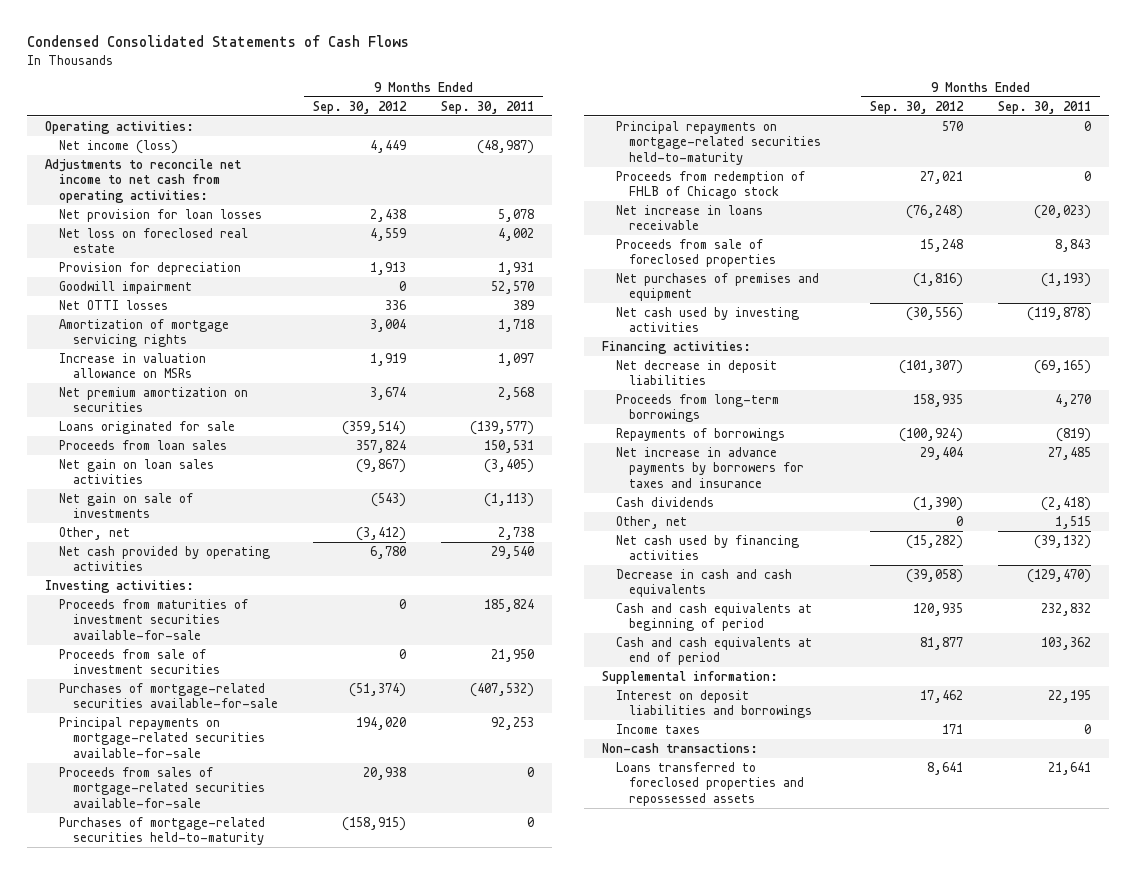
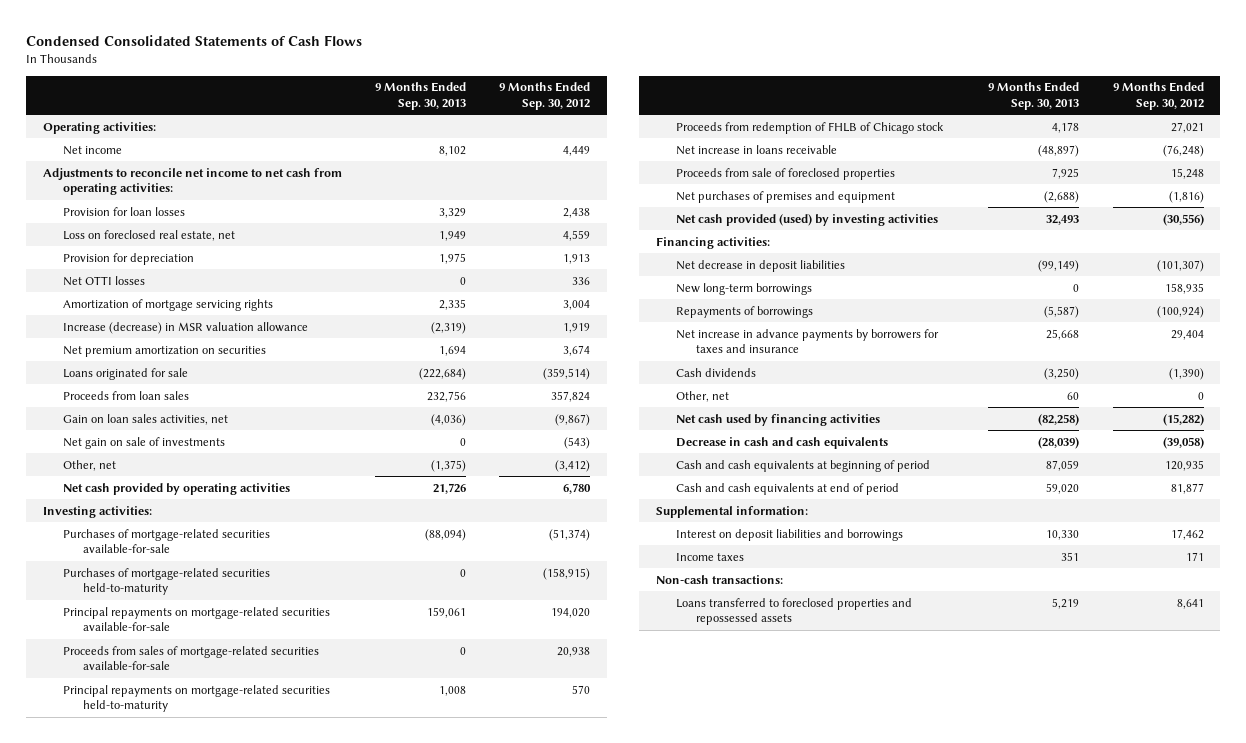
[441,100,535,114] Sep. 30, 2011 -> none
none -> [375,82,467,110] 9 Months Ended Sep. 30, 2013
[58,139,178,154] Net income (loss) -> [62,145,122,155] Net income
[58,208,262,222] Net provision for loan losses -> [62,206,185,216] Provision for loan losses
[58,227,248,254] Net loss on foreclosed real estate -> [62,229,235,241] Loss on foreclosed real estate, net
[58,280,192,294] Goodwill impairment -> none
[58,352,206,379] Increase in valuation allowance on MSRs -> [62,321,308,334] Increase (decrease) in MSR valuation allowance
[58,458,214,485] Net gain on loan sales activities -> [62,413,228,425] Gain on loan sales activities, net
[58,598,248,640] Proceeds from maturities of investment securities available-for-sale -> none
[58,648,220,675] Proceeds from sale of investment securities -> none
[58,816,265,846] Purchases of mortgage-related securities held-to-maturity -> [62,567,270,596] Purchases of mortgage-related securities held-to-maturity
[615,306,799,333] Net cash used by investing activities -> [675,213,938,226] Net cash provided (used) by investing activities
[615,393,779,423] Proceeds from long-term borrowings -> [675,282,812,295] New long-term borrowings

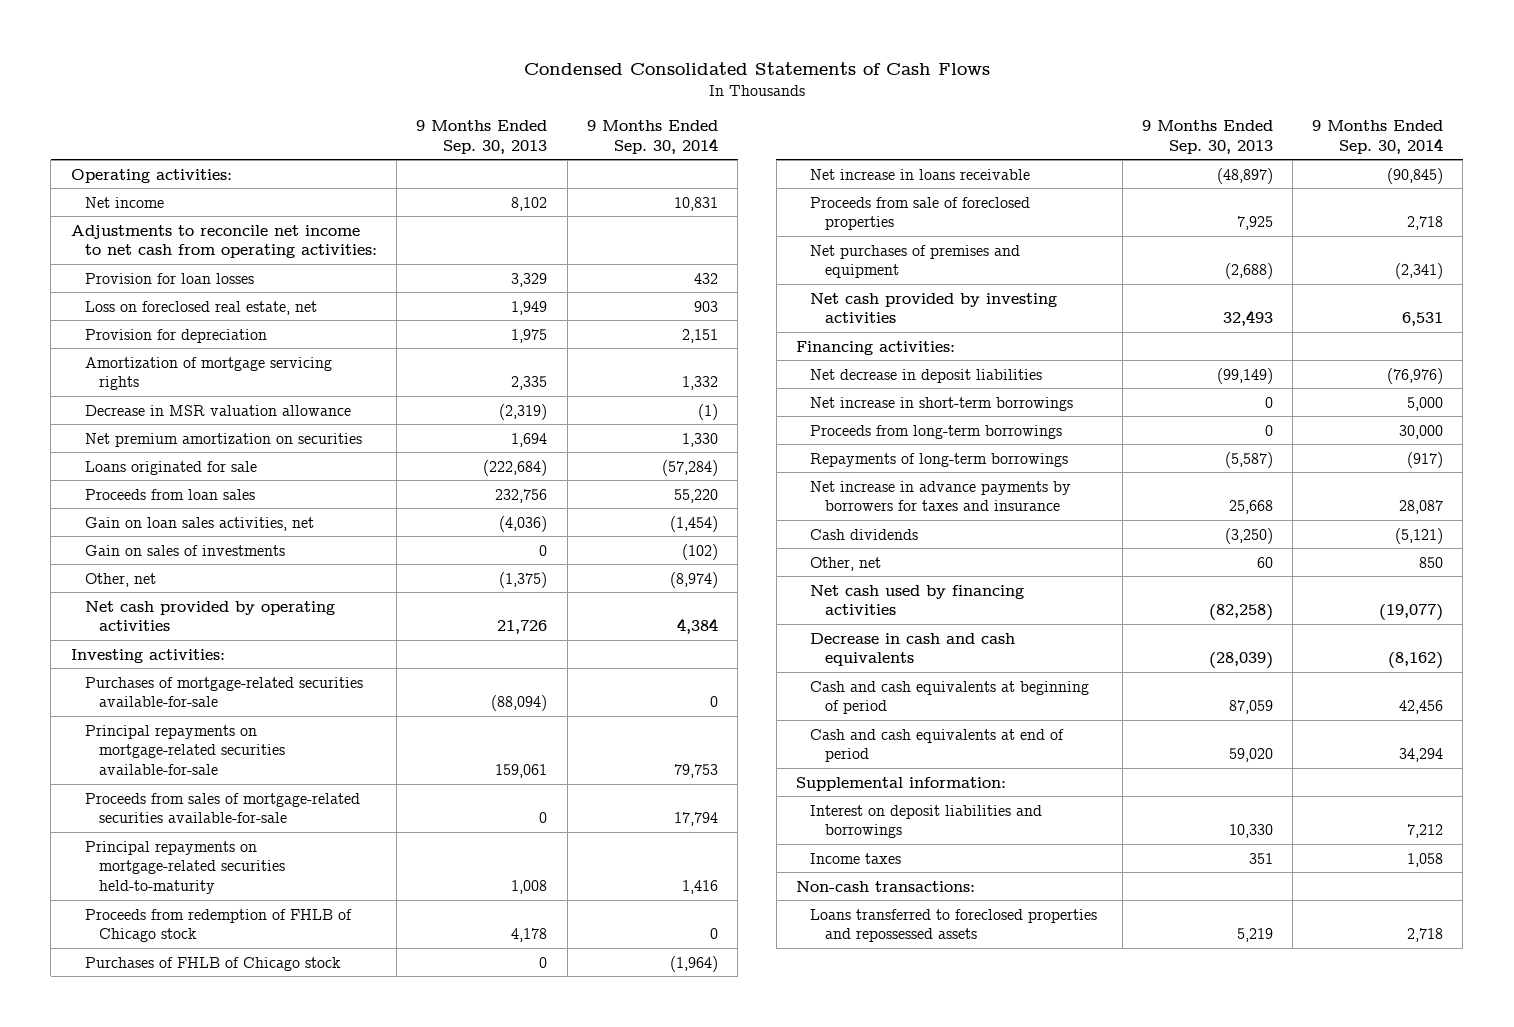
[499,82,591,110] 9 Months Ended Sep. 30, 2012 -> none
none -> [586,119,718,154] 9 Months Ended Sep. 30, 2014
[62,275,145,286] Net OTTI losses -> none
[62,321,308,334] Increase (decrease) in MSR valuation allowance -> [84,404,351,416] Decrease in MSR valuation allowance
[62,436,225,449] Net gain on sale of investments -> [84,544,285,556] Gain on sales of investments
[62,567,270,596] Purchases of mortgage-related securities held-to-maturity -> none
none -> [84,956,341,971] Purchases of FHLB of Chicago stock
[675,213,938,226] Net cash provided (used) by investing activities -> [810,292,1058,324] Net cash provided by investing activities
none -> [810,396,1074,411] Net increase in short-term borrowings
[675,282,812,295] New long-term borrowings -> [810,424,1063,439] Proceeds from long-term borrowings
[675,305,813,318] Repayments of borrowings -> [810,452,1069,467] Repayments of long-term borrowings

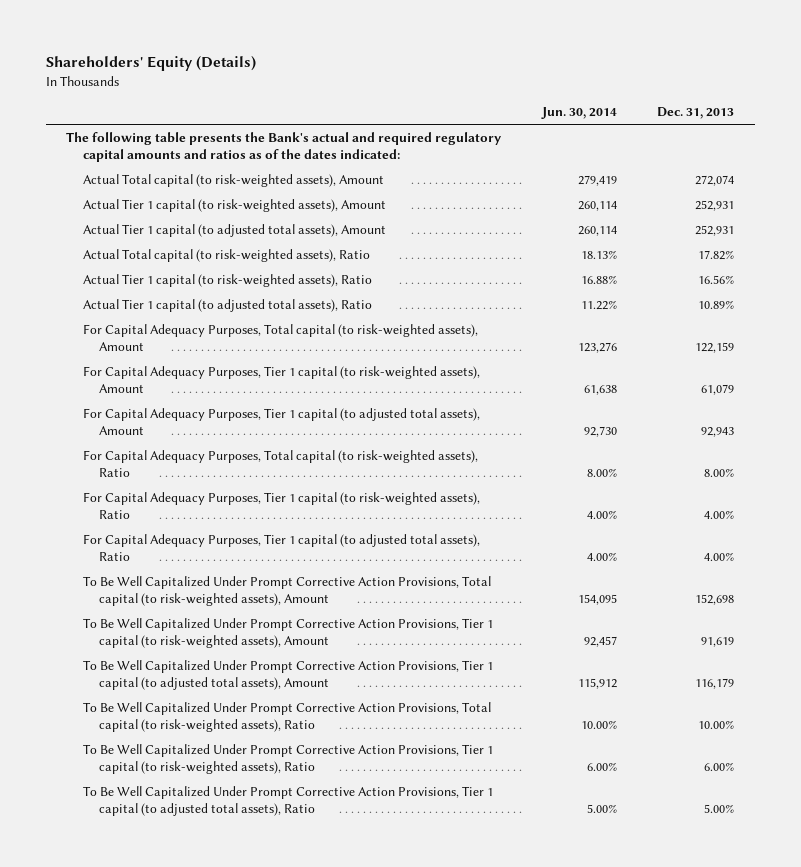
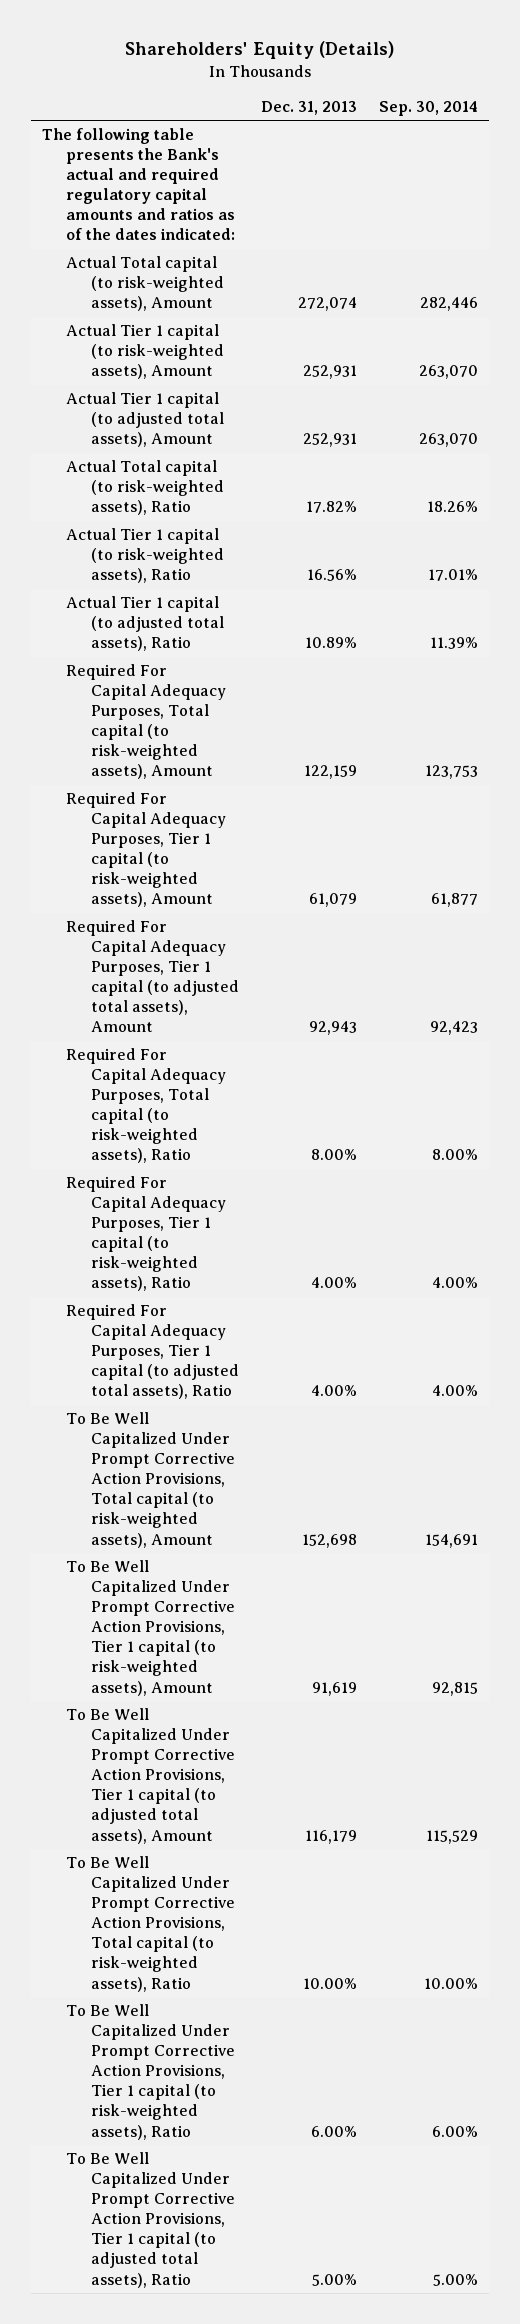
[540,107,617,120] Jun. 30, 2014 -> none
none -> [378,100,478,116] Sep. 30, 2014
[82,323,478,352] For Capital Adequacy Purposes, Total capital (to risk-weighted assets), Amount -> [66,664,227,780] Required For Capital Adequacy Purposes, Total capital (to risk-weighted assets), Amount
[82,365,480,394] For Capital Adequacy Purposes, Tier 1 capital (to risk-weighted assets), Amount -> [66,792,227,908] Required For Capital Adequacy Purposes, Tier 1 capital (to risk-weighted assets), Amount
[82,407,480,436] For Capital Adequacy Purposes, Tier 1 capital (to adjusted total assets), Amount -> [66,920,240,1033] Required For Capital Adequacy Purposes, Tier 1 capital (to adjusted total assets), Amount
[82,449,478,478] For Capital Adequacy Purposes, Total capital (to risk-weighted assets), Ratio -> [66,1048,227,1164] Required For Capital Adequacy Purposes, Total capital (to risk-weighted assets), Ratio
[82,491,480,520] For Capital Adequacy Purposes, Tier 1 capital (to risk-weighted assets), Ratio -> [66,1176,227,1292] Required For Capital Adequacy Purposes, Tier 1 capital (to risk-weighted assets), Ratio
[82,533,480,562] For Capital Adequacy Purposes, Tier 1 capital (to adjusted total assets), Ratio -> [66,1304,240,1400] Required For Capital Adequacy Purposes, Tier 1 capital (to adjusted total assets), Ratio

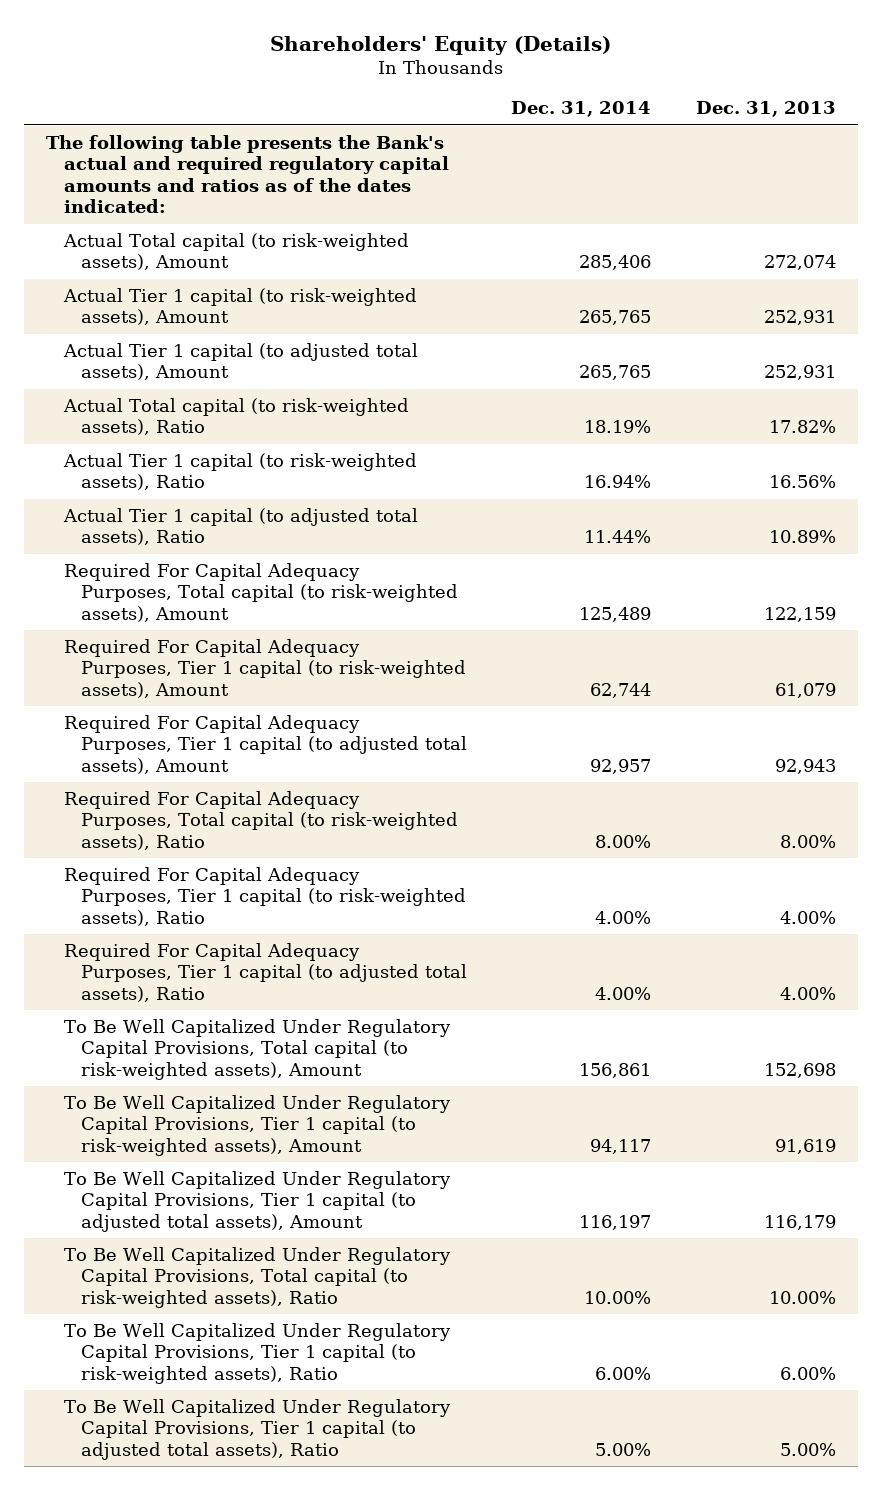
[378,100,478,116] Sep. 30, 2014 -> none
none -> [511,101,652,118] Dec. 31, 2014
[66,1412,236,1548] To Be Well Capitalized Under Prompt Corrective Action Provisions, Total capital (to risk-weighted assets), Amount -> [63,1019,451,1080] To Be Well Capitalized Under Regulatory Capital Provisions, Total capital (to risk-weighted assets), Amount
[66,1560,236,1696] To Be Well Capitalized Under Prompt Corrective Action Provisions, Tier 1 capital (to risk-weighted assets), Amount -> [63,1095,451,1156] To Be Well Capitalized Under Regulatory Capital Provisions, Tier 1 capital (to risk-weighted assets), Amount
[66,1708,236,1844] To Be Well Capitalized Under Prompt Corrective Action Provisions, Tier 1 capital (to adjusted total assets), Amount -> [63,1171,451,1232] To Be Well Capitalized Under Regulatory Capital Provisions, Tier 1 capital (to adjusted total assets), Amount
[66,1856,236,1992] To Be Well Capitalized Under Prompt Corrective Action Provisions, Total capital (to risk-weighted assets), Ratio -> [63,1247,451,1308] To Be Well Capitalized Under Regulatory Capital Provisions, Total capital (to risk-weighted assets), Ratio
[66,2004,236,2140] To Be Well Capitalized Under Prompt Corrective Action Provisions, Tier 1 capital (to risk-weighted assets), Ratio -> [63,1323,451,1384] To Be Well Capitalized Under Regulatory Capital Provisions, Tier 1 capital (to risk-weighted assets), Ratio
[66,2152,236,2288] To Be Well Capitalized Under Prompt Corrective Action Provisions, Tier 1 capital (to adjusted total assets), Ratio -> [63,1399,451,1460] To Be Well Capitalized Under Regulatory Capital Provisions, Tier 1 capital (to adjusted total assets), Ratio

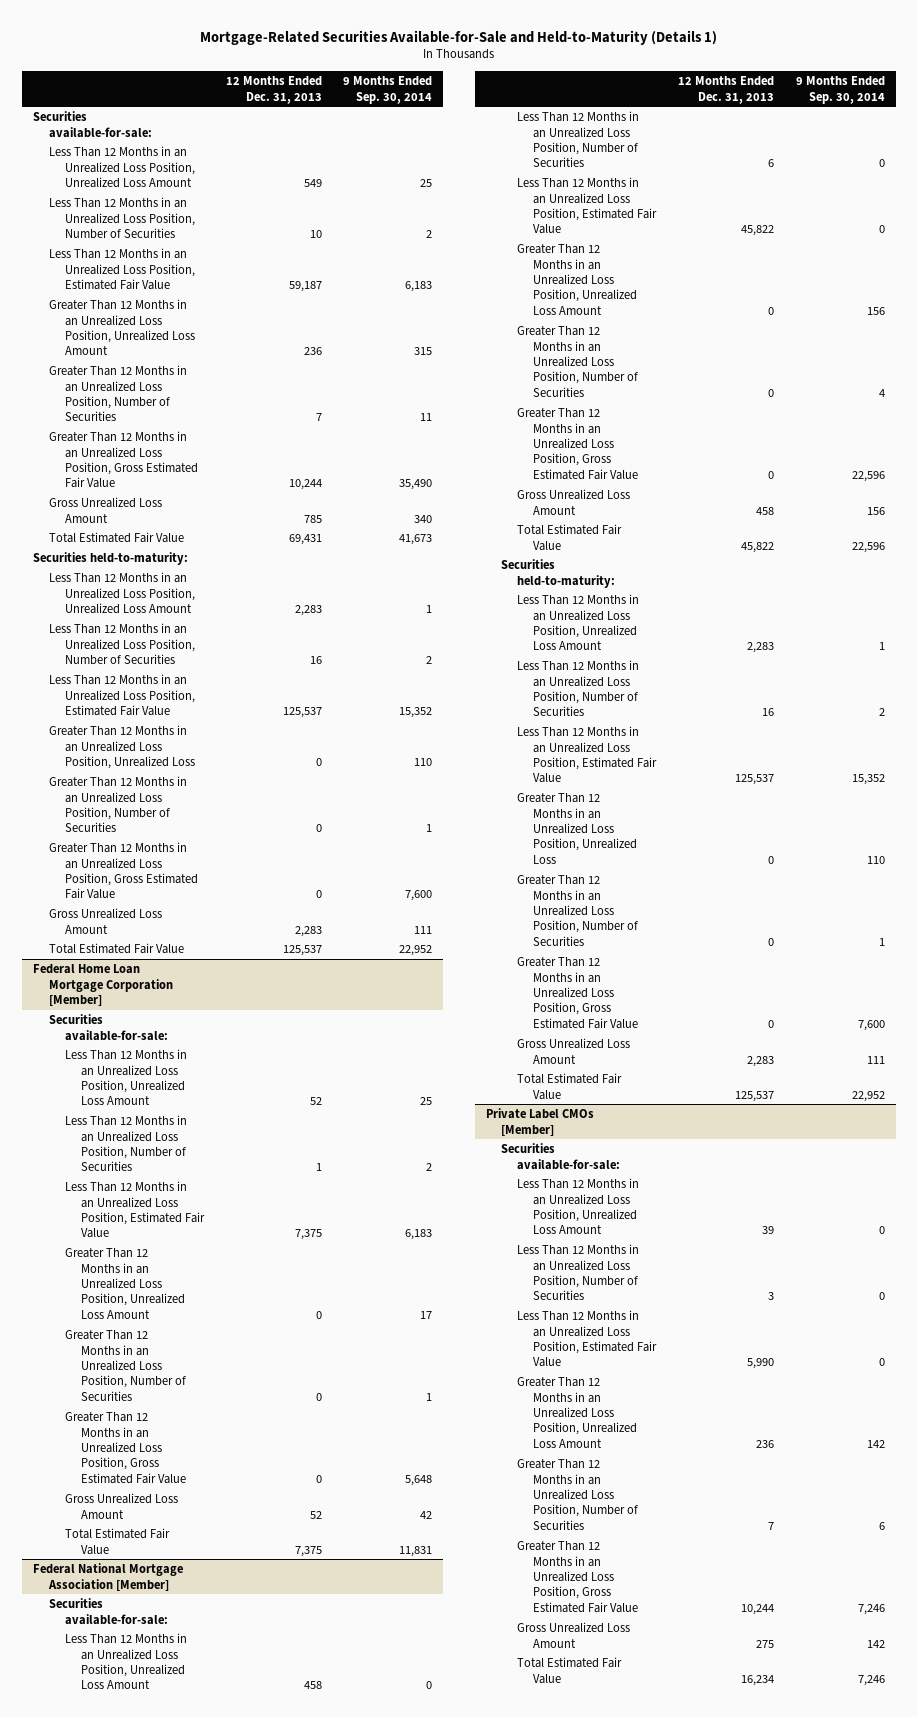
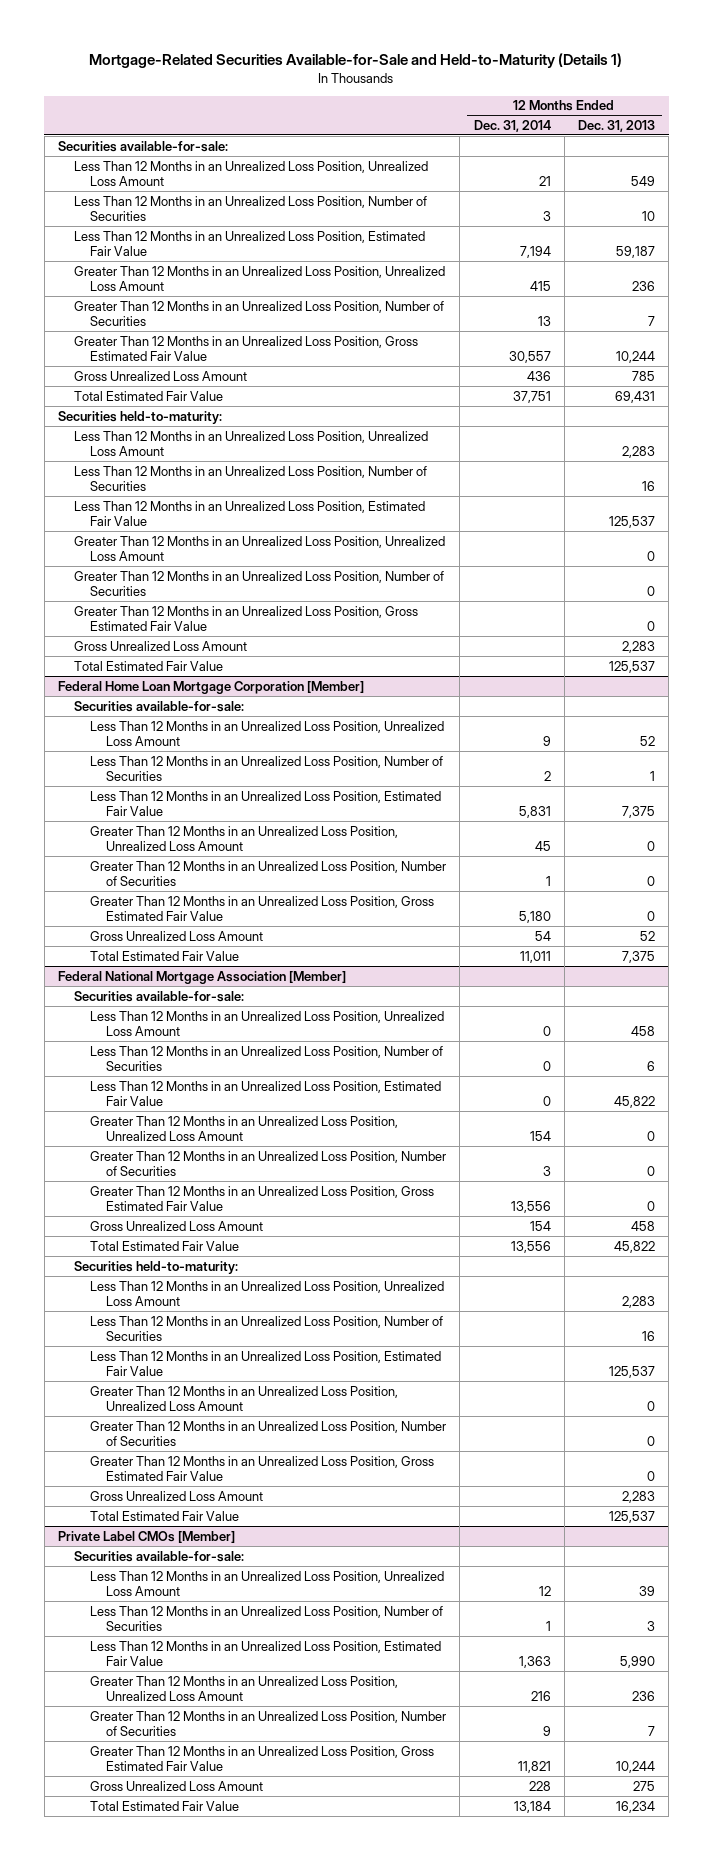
[343,76,433,104] 9 Months Ended Sep. 30, 2014 -> none
none -> [473,119,551,132] Dec. 31, 2014
[48,725,195,769] Greater Than 12 Months in an Unrealized Loss Position, Unrealized Loss -> [74,535,446,562] Greater Than 12 Months in an Unrealized Loss Position, Unrealized Loss Amount
[517,793,638,864] Greater Than 12 Months in an Unrealized Loss Position, Unrealized Loss -> [90,1385,399,1412] Greater Than 12 Months in an Unrealized Loss Position, Unrealized Loss Amount

